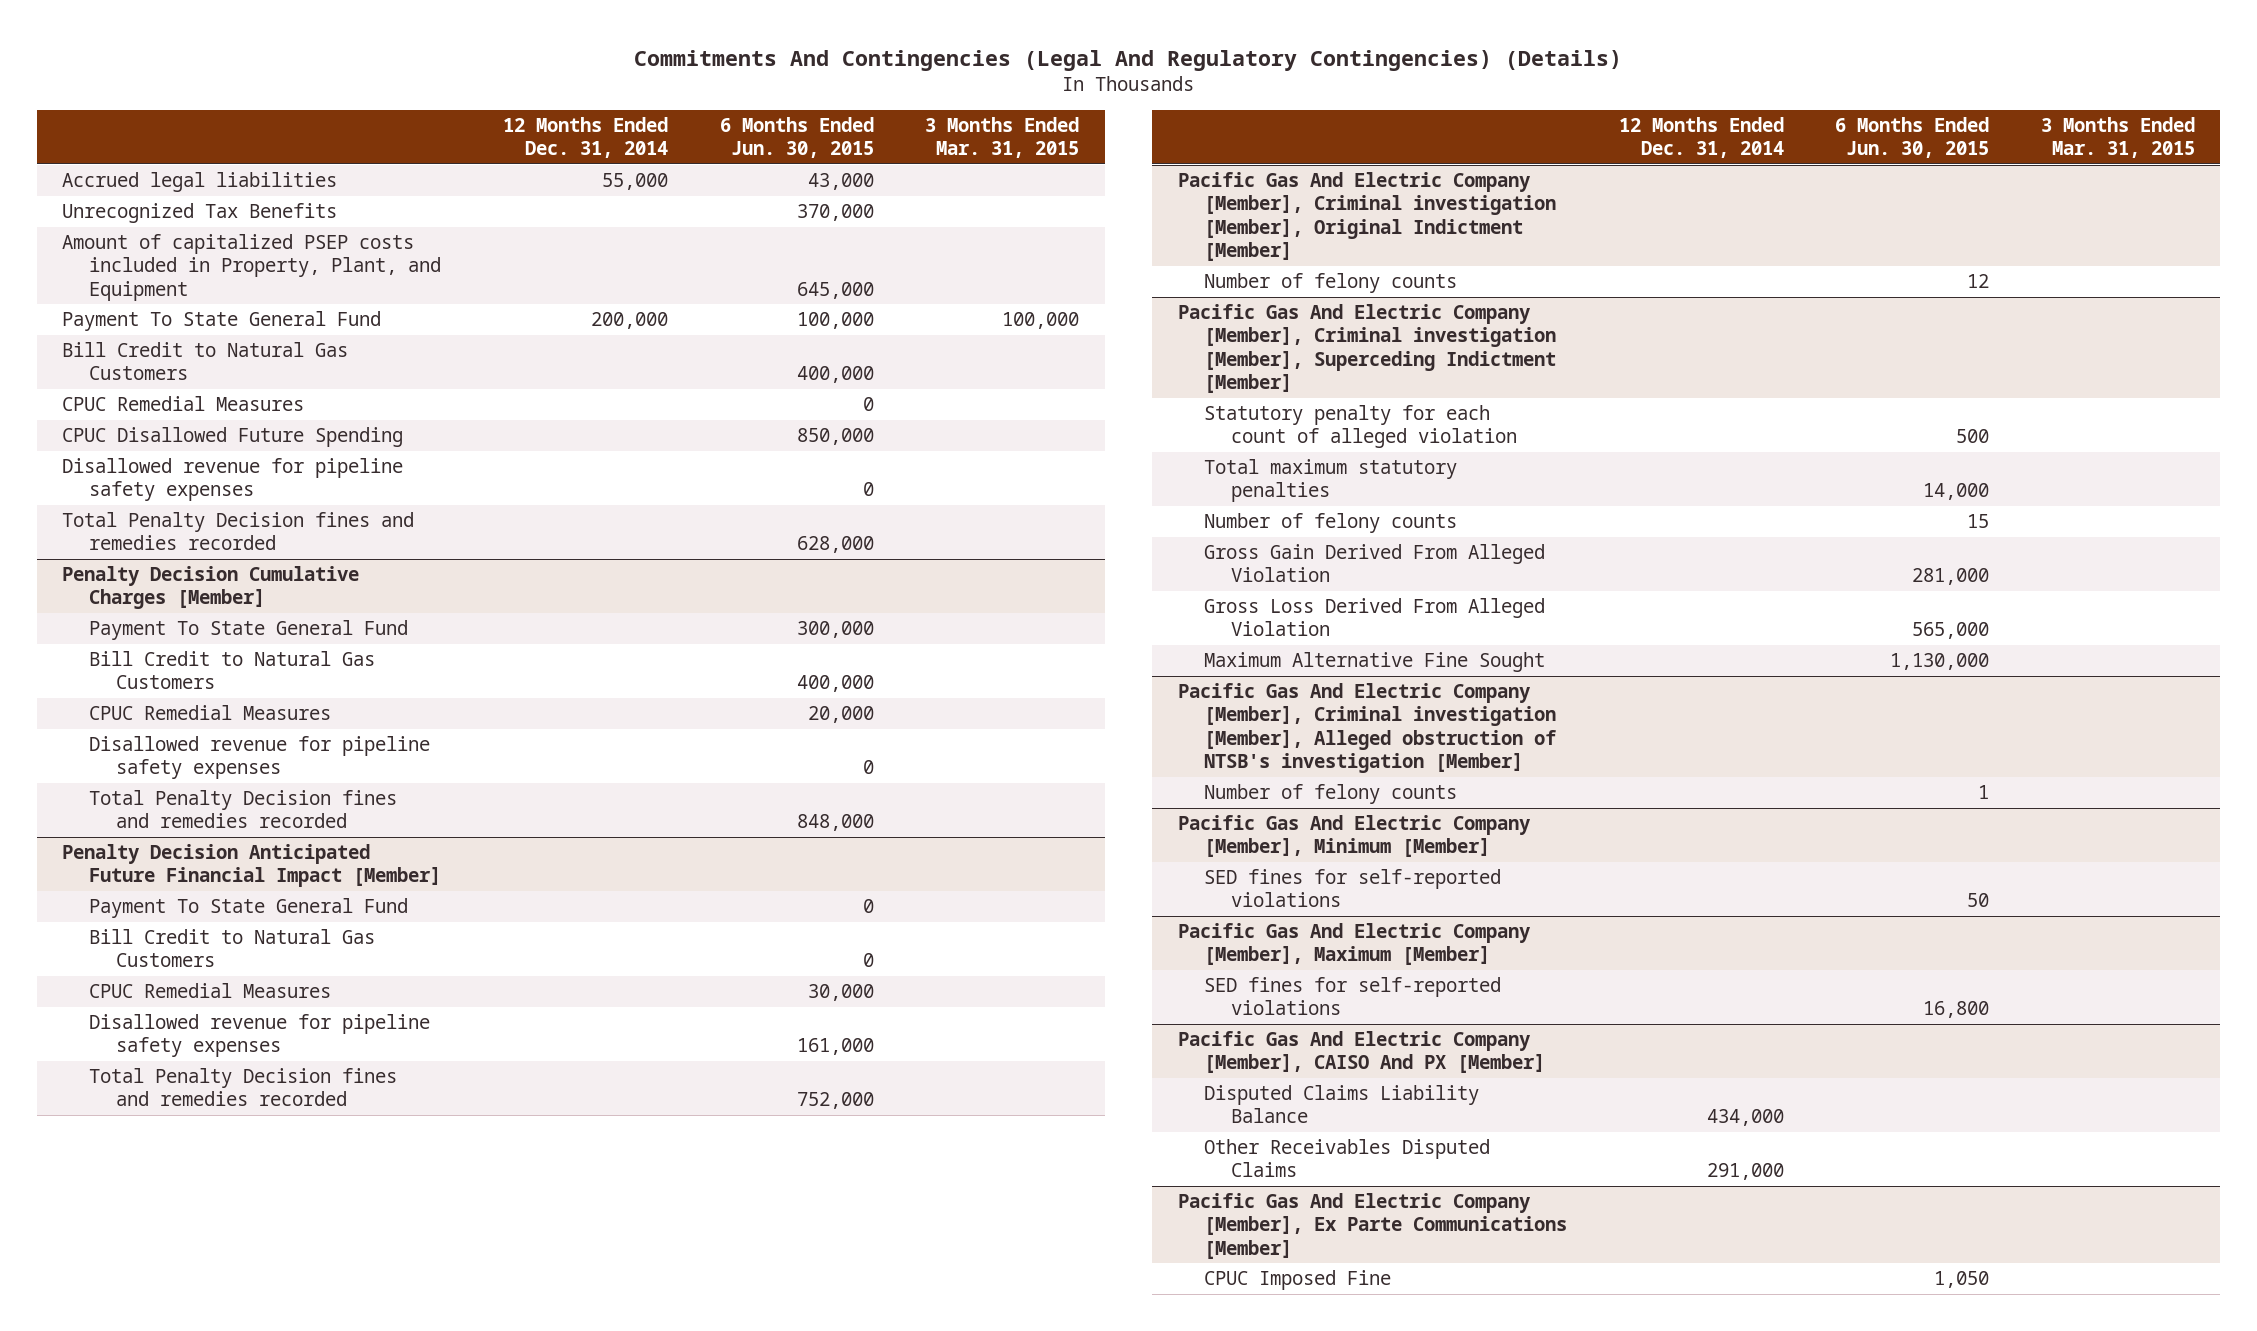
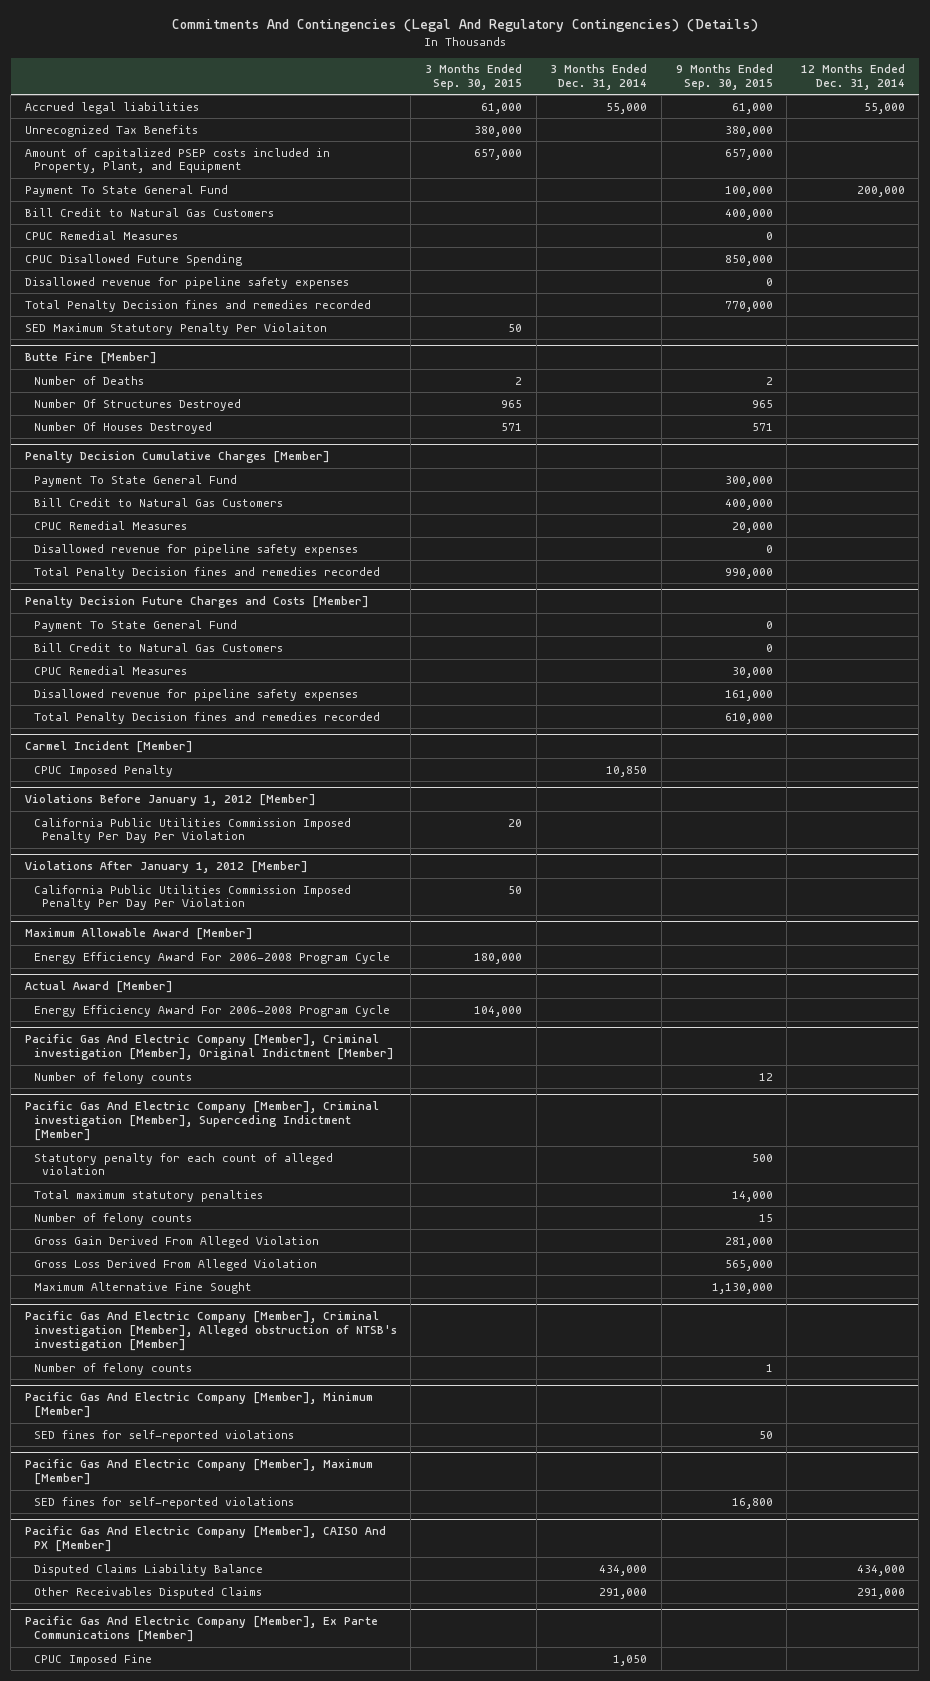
[719,116,874,159] 6 Months Ended Jun. 30, 2015 -> none
[925,116,1080,159] 3 Months Ended Mar. 31, 2015 -> none
none -> [424,64,522,90] 3 Months Ended Sep. 30, 2015
none -> [550,64,648,90] 3 Months Ended Dec. 31, 2014
none -> [675,64,773,90] 9 Months Ended Sep. 30, 2015
none -> [24,322,327,335] SED Maximum Statutory Penalty Per Violaiton
none -> [24,352,157,365] Butte Fire [Member]
none -> [33,375,144,385] Number of Deaths
none -> [33,398,241,411] Number Of Structures Destroyed
none -> [33,421,212,434] Number Of Houses Destroyed
[62,844,442,888] Penalty Decision Anticipated Future Financial Impact [Member] -> [24,596,369,609] Penalty Decision Future Charges and Costs [Member]
none -> [24,741,193,754] Carmel Incident [Member]
none -> [33,764,173,777] CPUC Imposed Penalty
none -> [24,794,316,807] Violations Before January 1, 2012 [Member]
none -> [33,817,351,844] California Public Utilities Commission Imposed Penalty Per Day Per Violation
none -> [24,861,308,874] Violations After January 1, 2012 [Member]
none -> [33,884,351,911] California Public Utilities Commission Imposed Penalty Per Day Per Violation
none -> [24,928,253,941] Maximum Allowable Award [Member]
none -> [33,951,390,964] Energy Efficiency Award For 2006-2008 Program Cycle
none -> [24,981,173,994] Actual Award [Member]
none -> [33,1004,390,1017] Energy Efficiency Award For 2006-2008 Program Cycle

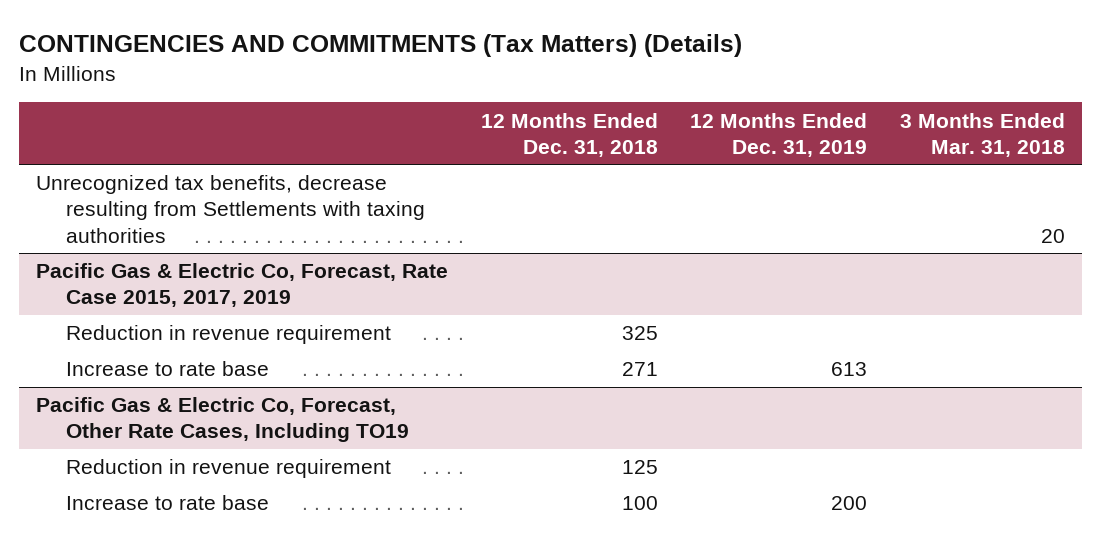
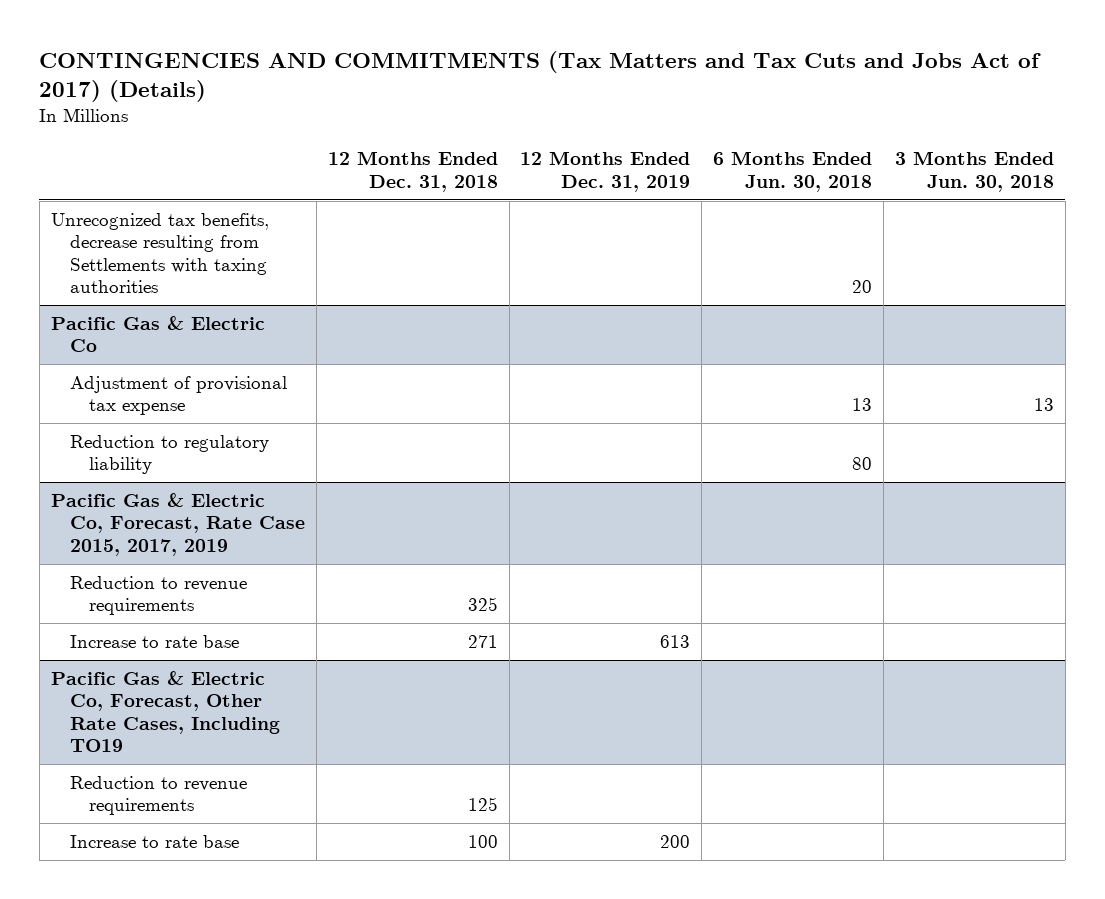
[19,34,743,58] CONTINGENCIES AND COMMITMENTS (Tax Matters) (Details) -> [39,51,1042,103] CONTINGENCIES AND COMMITMENTS (Tax Matters and Tax Cuts and Jobs Act of 2017) (Details)
[900,112,1066,157] 3 Months Ended Mar. 31, 2018 -> none
none -> [713,151,873,192] 6 Months Ended Jun. 30, 2018
none -> [894,151,1054,192] 3 Months Ended Jun. 30, 2018
none -> [50,315,265,353] Pacific Gas & Electric Co
none -> [69,375,287,416] Adjustment of provisional tax expense
none -> [69,434,269,475] Reduction to regulatory liability
[65,325,391,345] Reduction in revenue requirement -> [69,575,247,616] Reduction to revenue requirements
[65,459,391,479] Reduction in revenue requirement -> [69,775,247,816] Reduction to revenue requirements

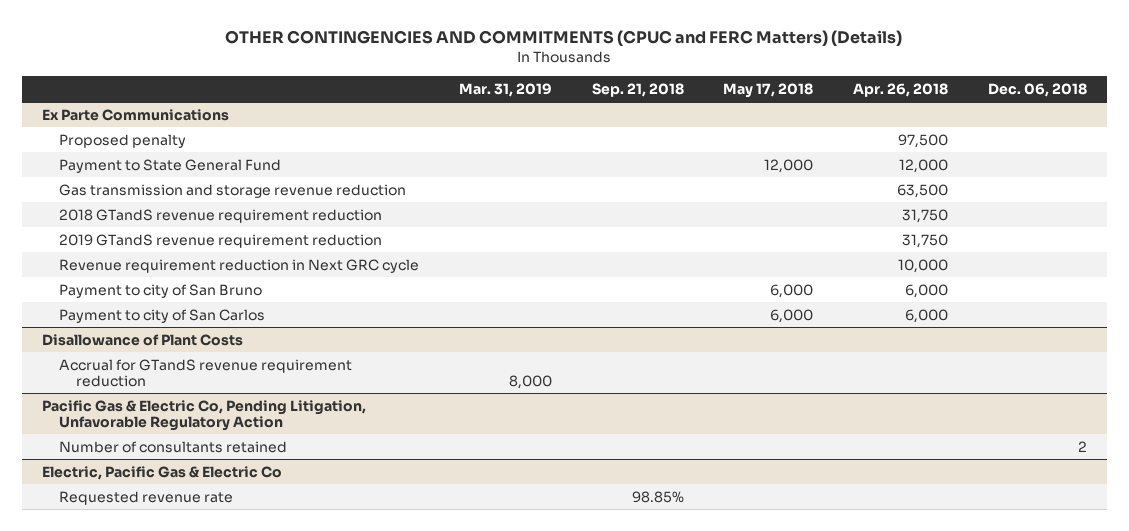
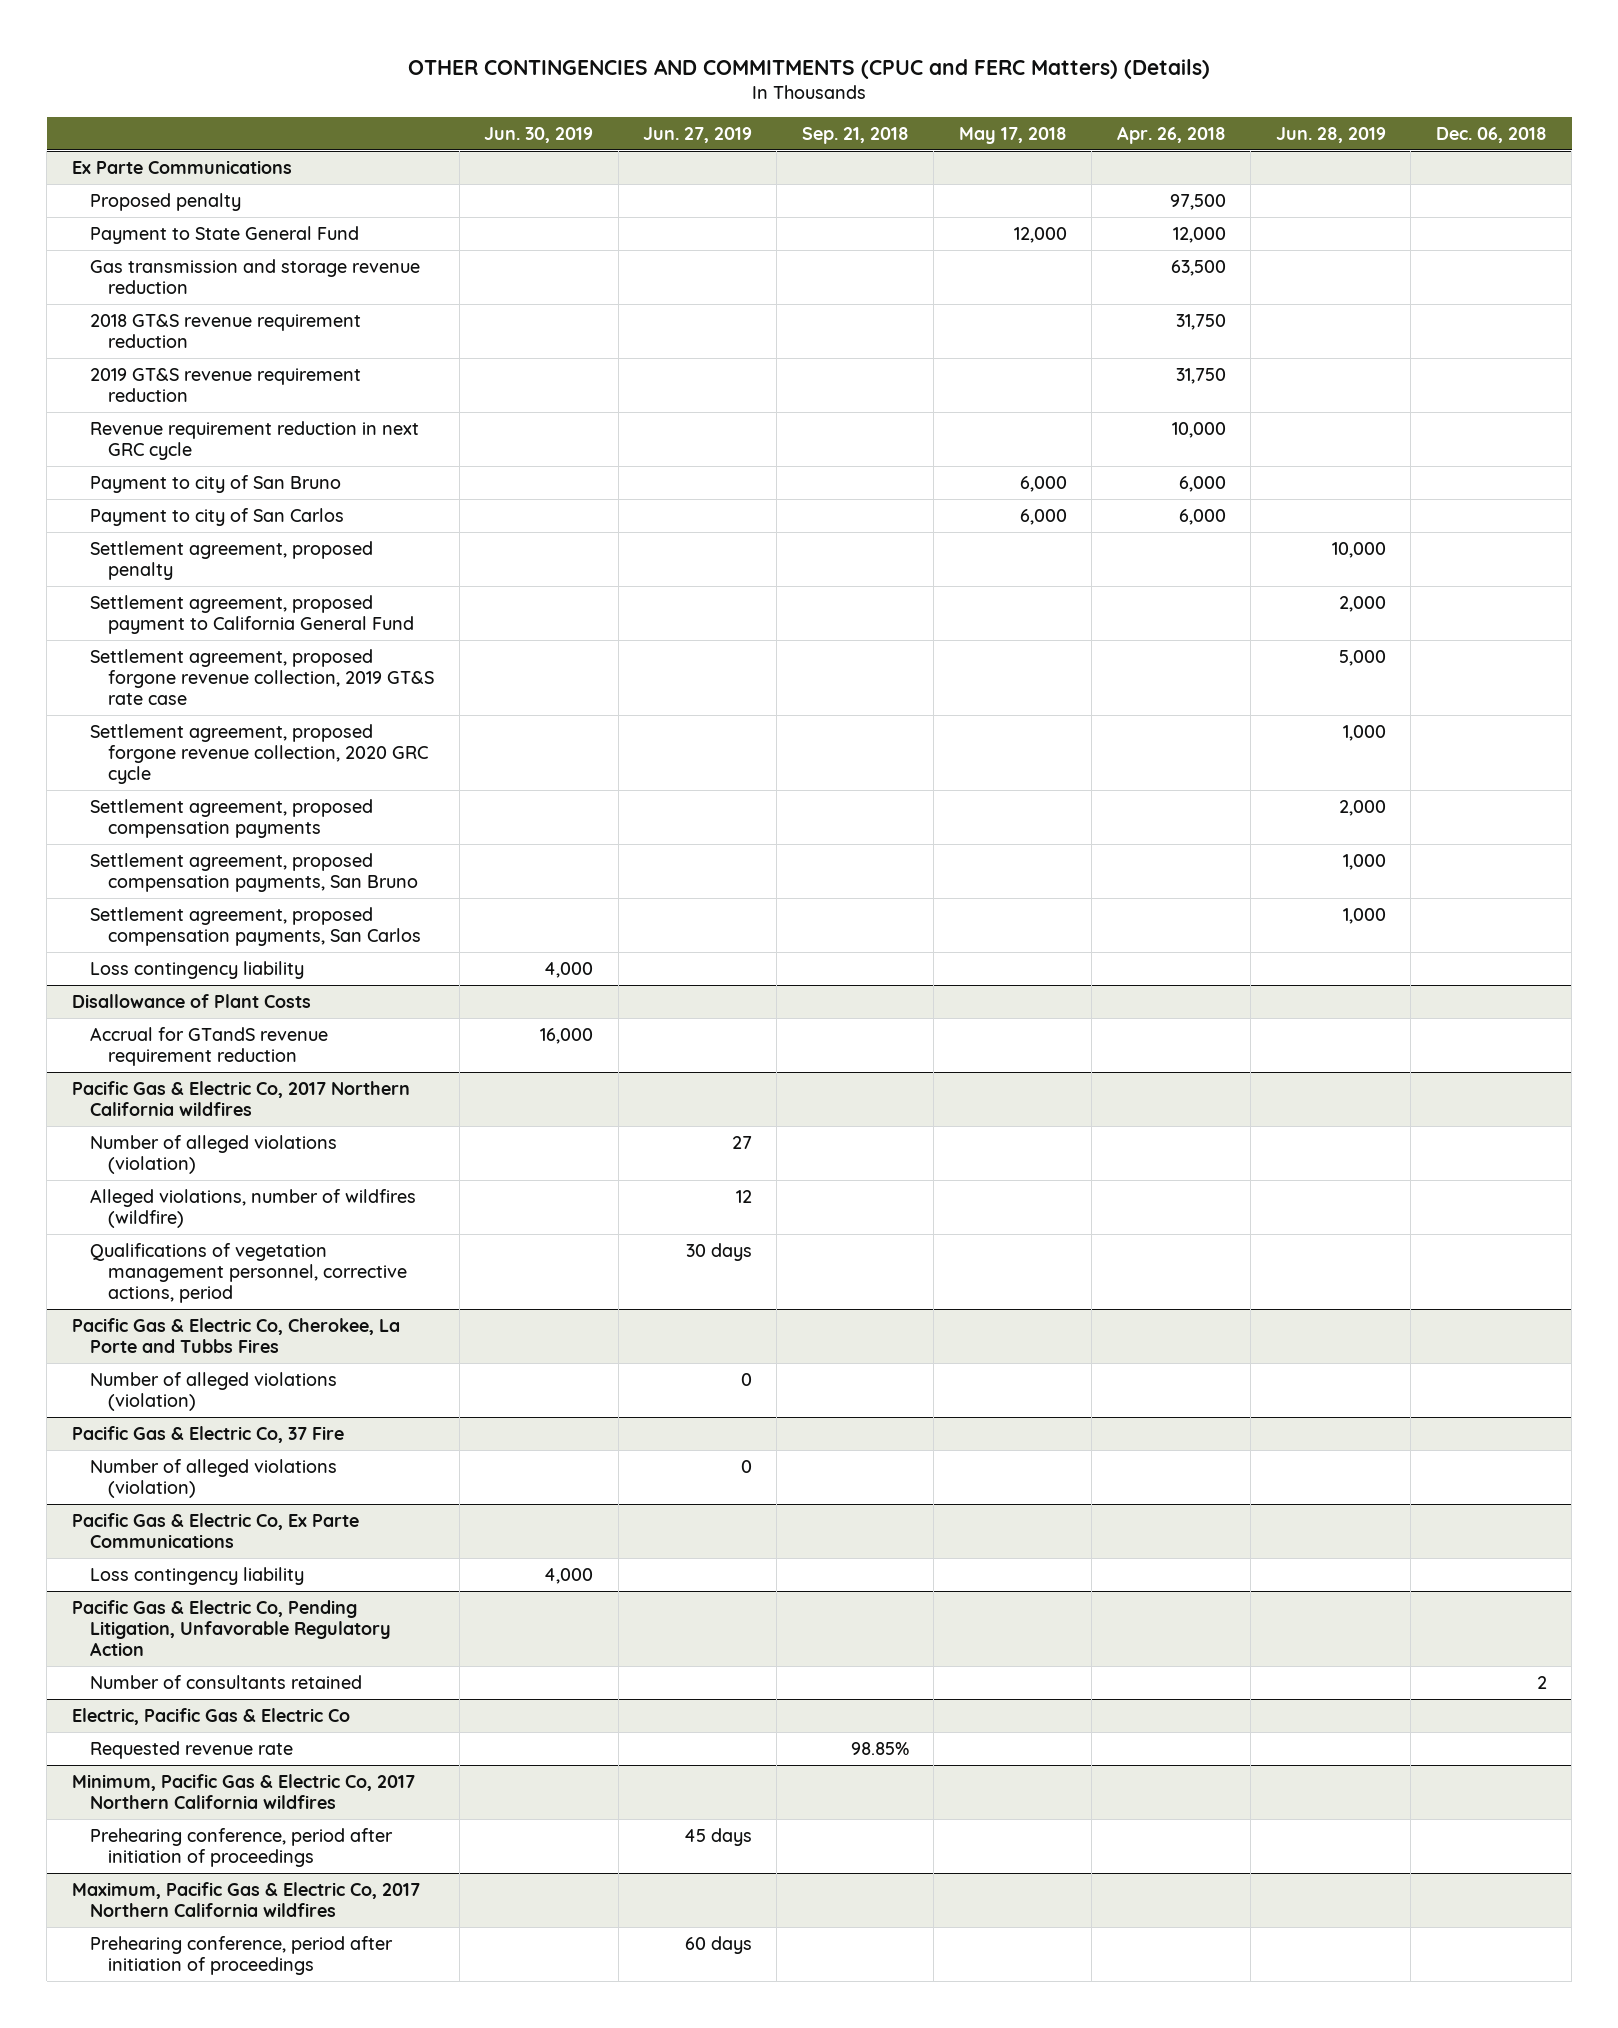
[458,82,552,97] Mar. 31, 2019 -> none
none -> [484,127,594,144] Jun. 30, 2019
none -> [642,127,752,144] Jun. 27, 2019
none -> [1275,127,1386,144] Jun. 28, 2019
[58,208,382,223] 2018 GTandS revenue requirement reduction -> [89,313,361,348] 2018 GT&S revenue requirement reduction
[58,233,382,248] 2019 GTandS revenue requirement reduction -> [89,367,361,402] 2019 GT&S revenue requirement reduction
[58,258,419,273] Revenue requirement reduction in Next GRC cycle -> [89,420,419,460] Revenue requirement reduction in next GRC cycle
none -> [89,540,373,580] Settlement agreement, proposed penalty
none -> [89,594,415,634] Settlement agreement, proposed payment to California General Fund
none -> [89,648,435,705] Settlement agreement, proposed forgone revenue collection, 2019 GT&S rate case
none -> [89,723,429,784] Settlement agreement, proposed forgone revenue collection, 2020 GRC cycle
none -> [89,798,373,838] Settlement agreement, proposed compensation payments
none -> [89,852,419,892] Settlement agreement, proposed compensation payments, San Bruno
none -> [89,906,422,946] Settlement agreement, proposed compensation payments, San Carlos
none -> [89,960,304,979] Loss contingency liability
none -> [71,1080,410,1116] Pacific Gas & Electric Co, 2017 Northern California wildfires
none -> [89,1134,337,1174] Number of alleged violations (violation)
none -> [89,1188,416,1228] Alleged violations, number of wildfires (wildfire)
none -> [89,1242,408,1303] Qualifications of vegetation management personnel, corrective actions, period
none -> [71,1317,400,1353] Pacific Gas & Electric Co, Cherokee, La Porte and Tubbs Fires
none -> [89,1371,337,1411] Number of alleged violations (violation)
none -> [71,1425,344,1443] Pacific Gas & Electric Co, 37 Fire
none -> [89,1458,337,1498] Number of alleged violations (violation)
none -> [71,1512,359,1548] Pacific Gas & Electric Co, Ex Parte Communications
none -> [89,1566,304,1585] Loss contingency liability
none -> [71,1773,415,1809] Minimum, Pacific Gas & Electric Co, 2017 Northern California wildfires
none -> [89,1827,393,1867] Prehearing conference, period after initiation of proceedings
none -> [71,1881,420,1917] Maximum, Pacific Gas & Electric Co, 2017 Northern California wildfires
none -> [89,1935,393,1975] Prehearing conference, period after initiation of proceedings

